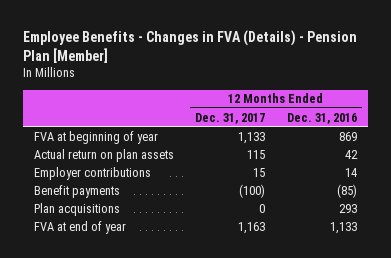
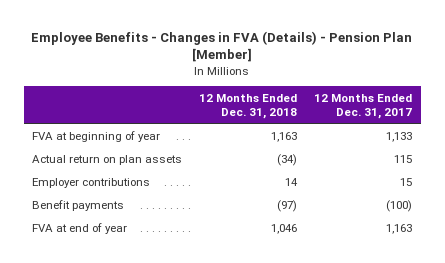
[287,112,358,124] Dec. 31, 2016 -> none
none -> [199,93,298,120] 12 Months Ended Dec. 31, 2018
[33,202,120,216] Plan acquisitions -> none

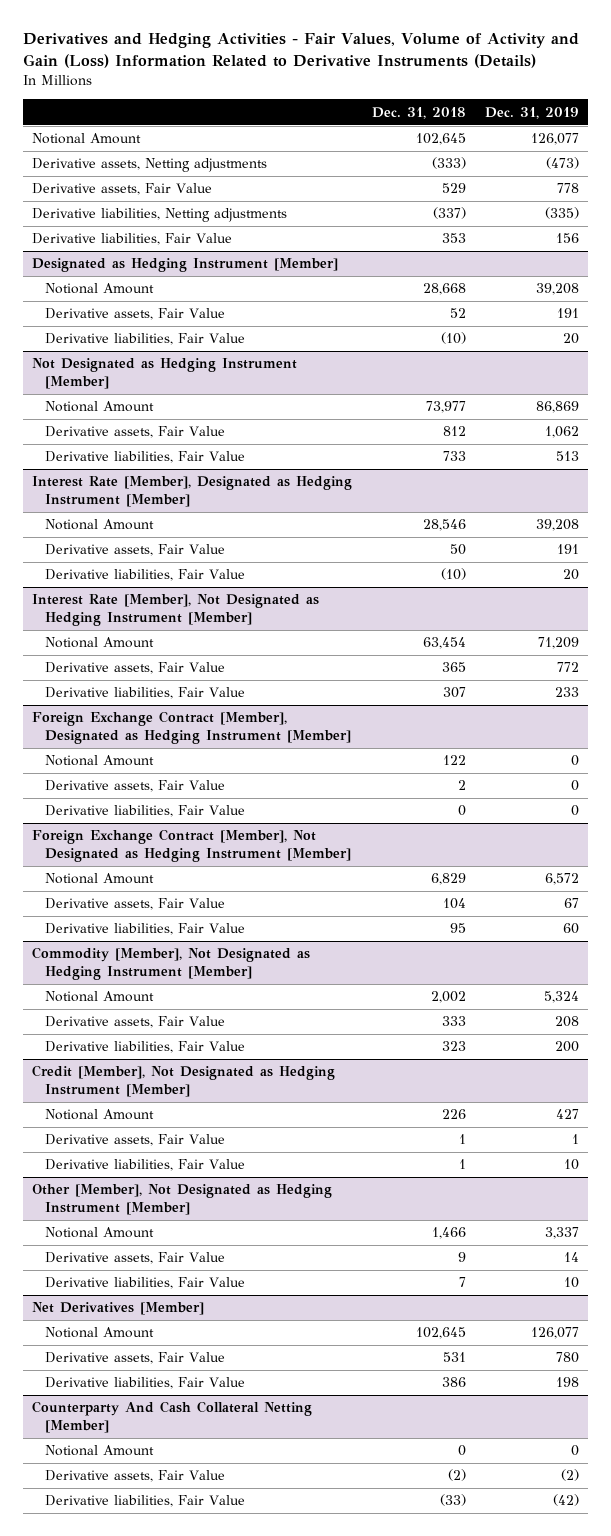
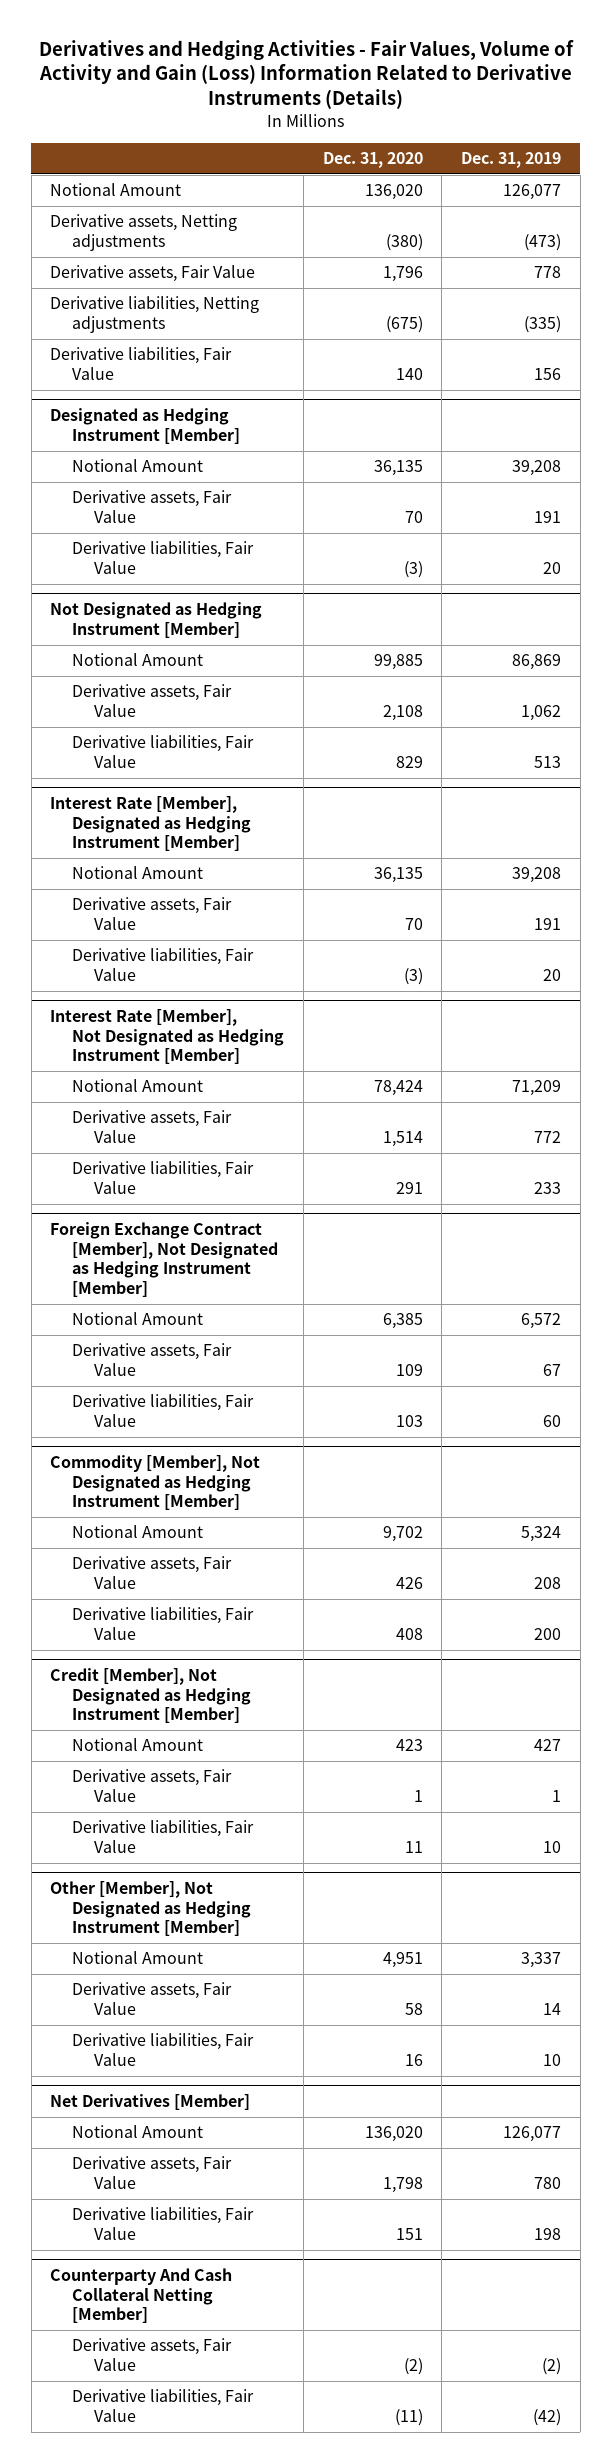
[371,106,466,119] Dec. 31, 2018 -> none
none -> [322,151,423,168] Dec. 31, 2020
[32,711,351,745] Foreign Exchange Contract [Member], Designated as Hedging Instrument [Member] -> none
[44,755,154,767] Notional Amount -> none
[44,780,225,793] Derivative assets, Fair Value -> none
[44,805,245,818] Derivative liabilities, Fair Value -> none
[44,1445,154,1457] Notional Amount -> none

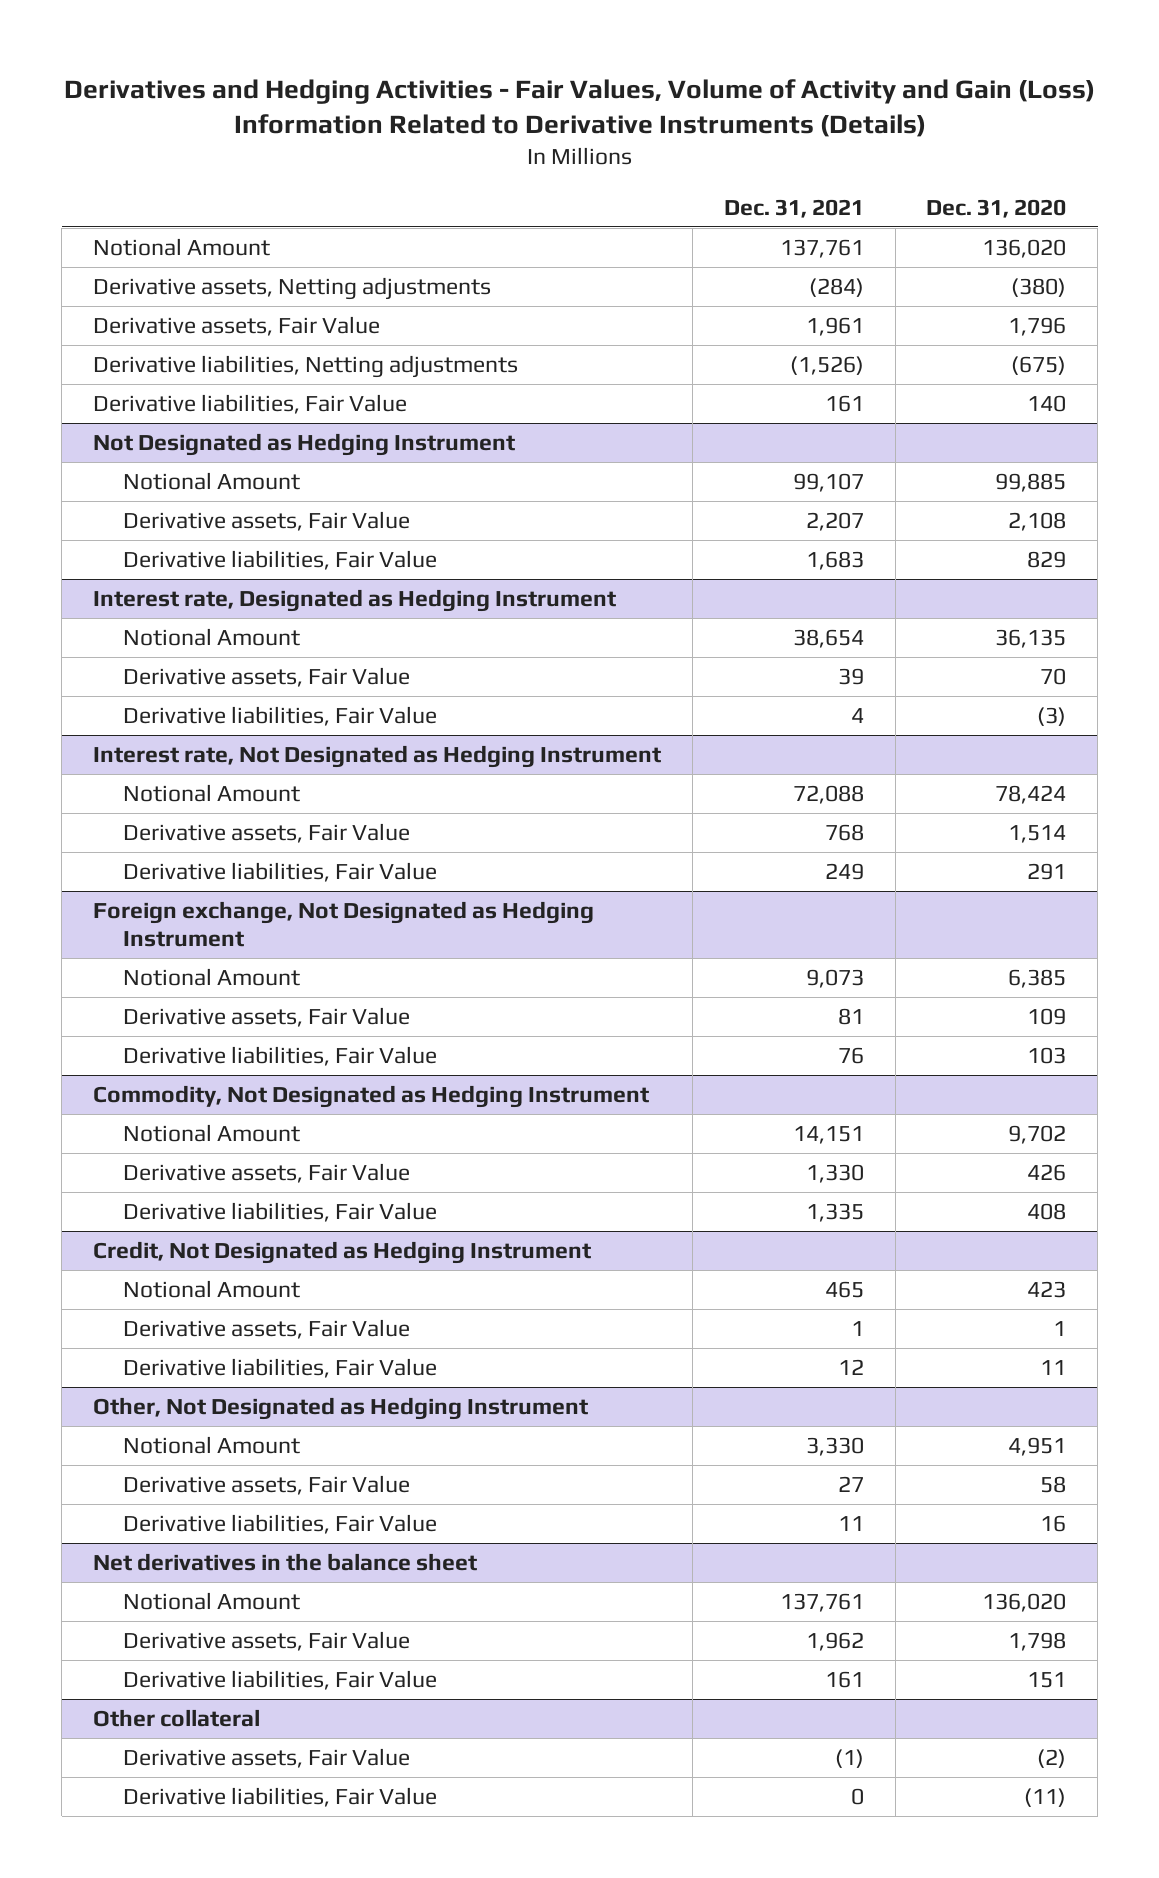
[461,151,562,168] Dec. 31, 2019 -> none
none -> [723,198,864,218] Dec. 31, 2021
[50,408,241,444] Designated as Hedging Instrument [Member] -> none
[72,459,204,473] Notional Amount -> none
[72,490,233,524] Derivative assets, Fair Value -> none
[72,541,255,575] Derivative liabilities, Fair Value -> none
[50,602,263,638] Not Designated as Hedging Instrument [Member] -> [93,433,516,457] Not Designated as Hedging Instrument
[50,796,252,852] Interest Rate [Member], Designated as Hedging Instrument [Member] -> [93,589,617,613] Interest rate, Designated as Hedging Instrument
[50,1009,285,1065] Interest Rate [Member], Not Designated as Hedging Instrument [Member] -> [93,745,662,769] Interest rate, Not Designated as Hedging Instrument
[50,1222,279,1297] Foreign Exchange Contract [Member], Not Designated as Hedging Instrument [Member] -> [93,901,595,948] Foreign exchange, Not Designated as Hedging Instrument
[50,1455,261,1511] Commodity [Member], Not Designated as Hedging Instrument [Member] -> [93,1085,650,1109] Commodity, Not Designated as Hedging Instrument
[50,1668,252,1724] Credit [Member], Not Designated as Hedging Instrument [Member] -> [93,1241,592,1265] Credit, Not Designated as Hedging Instrument
[50,1881,252,1937] Other [Member], Not Designated as Hedging Instrument [Member] -> [93,1397,589,1421] Other, Not Designated as Hedging Instrument
[50,2094,251,2111] Net Derivatives [Member] -> [93,1553,478,1572] Net derivatives in the balance sheet
[50,2268,233,2324] Counterparty And Cash Collateral Netting [Member] -> [93,1709,261,1728] Other collateral

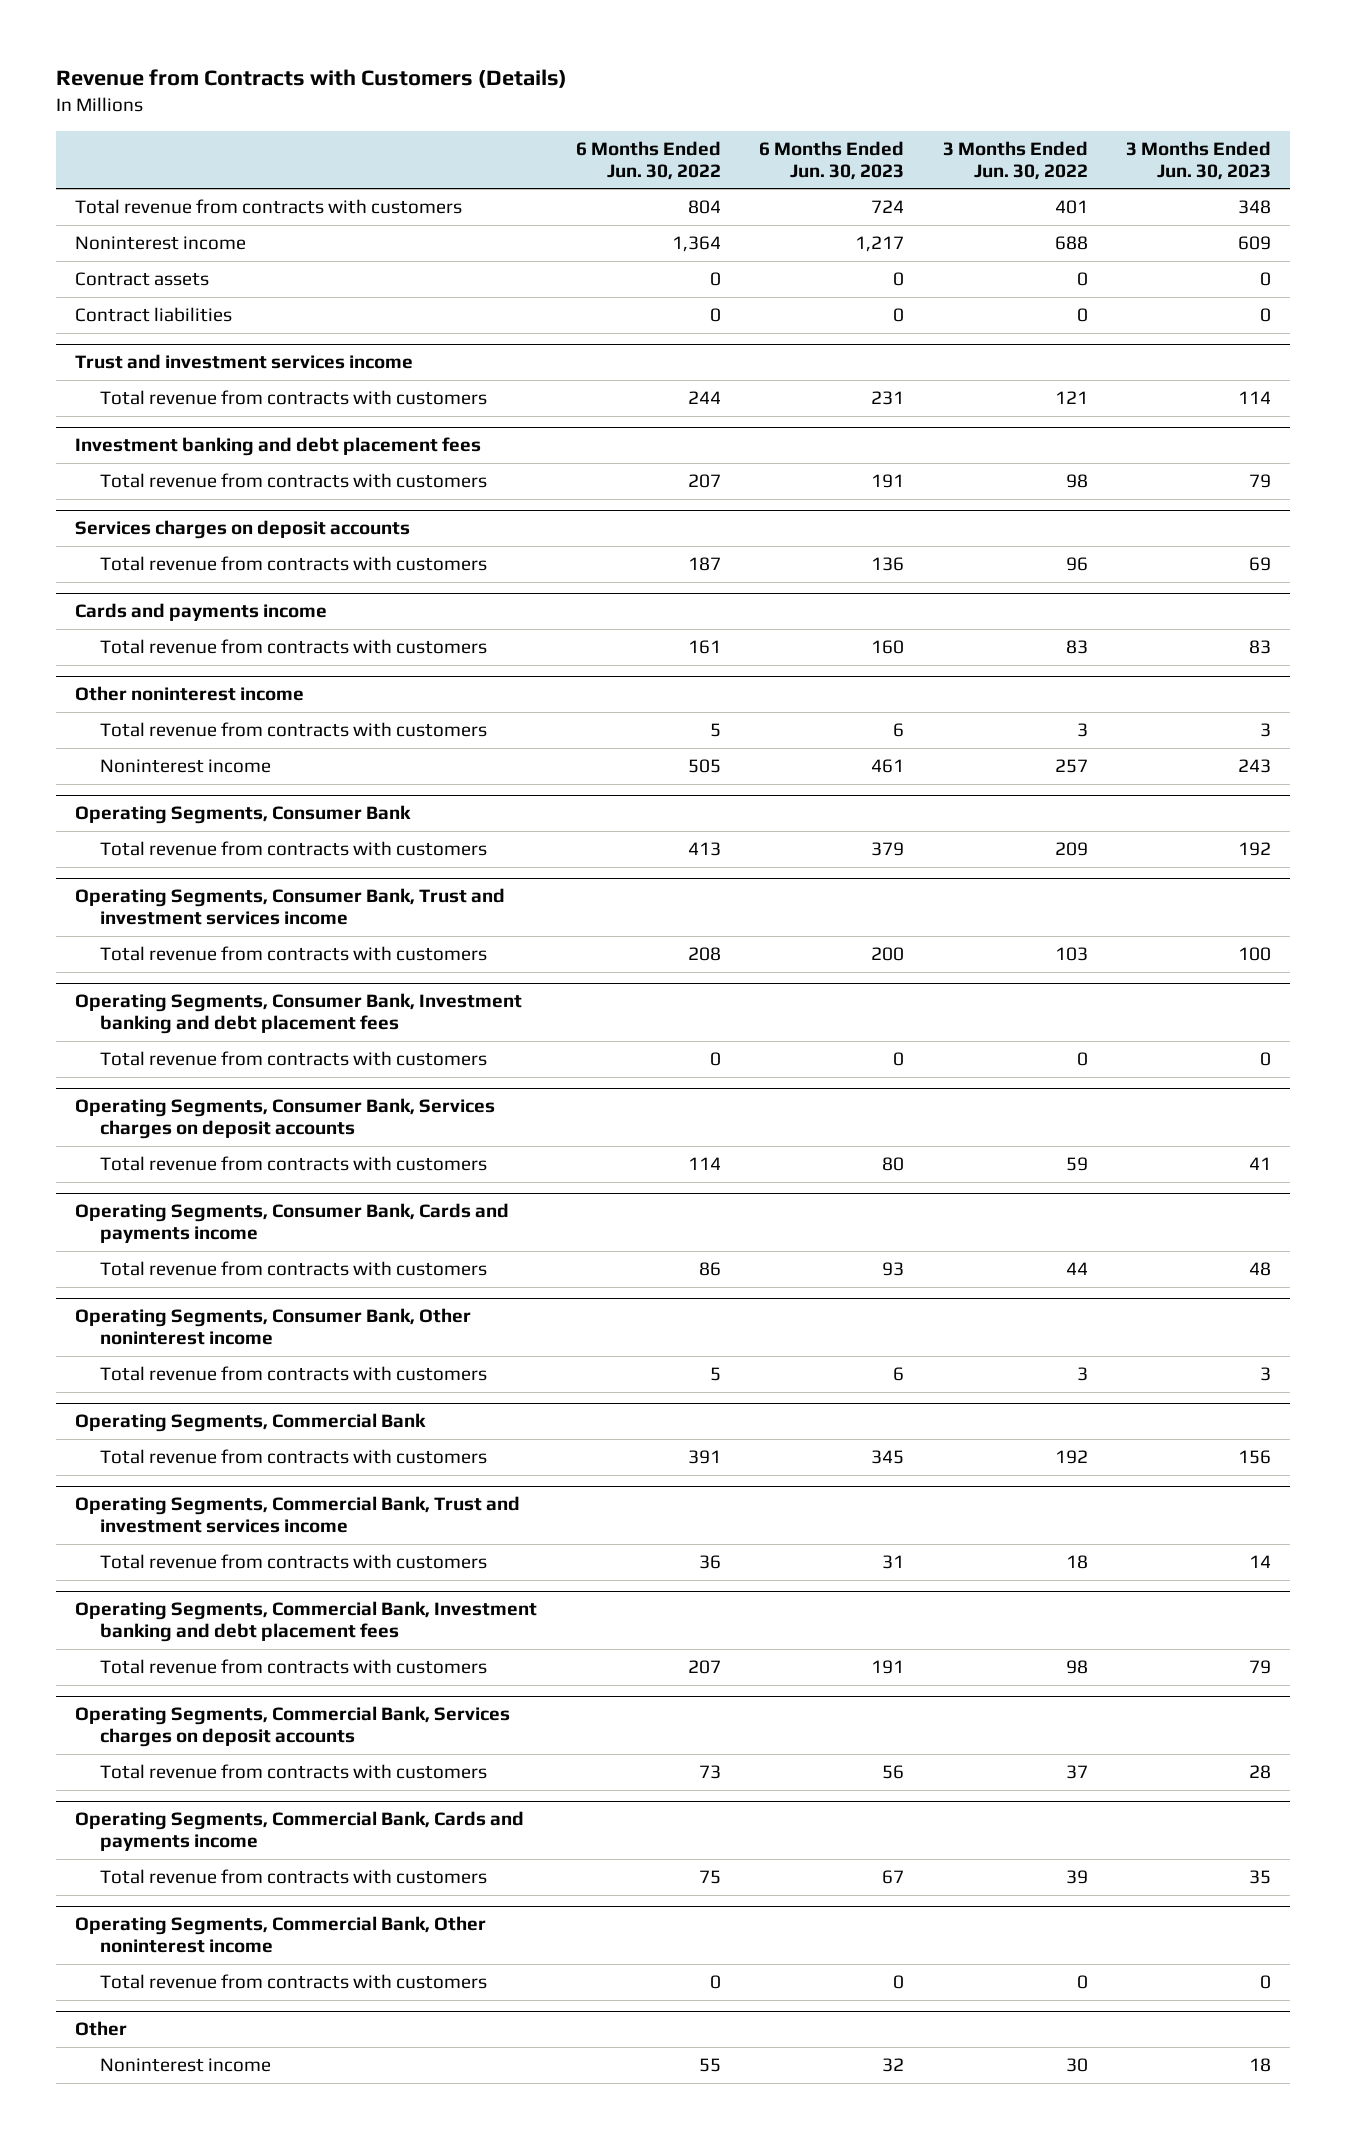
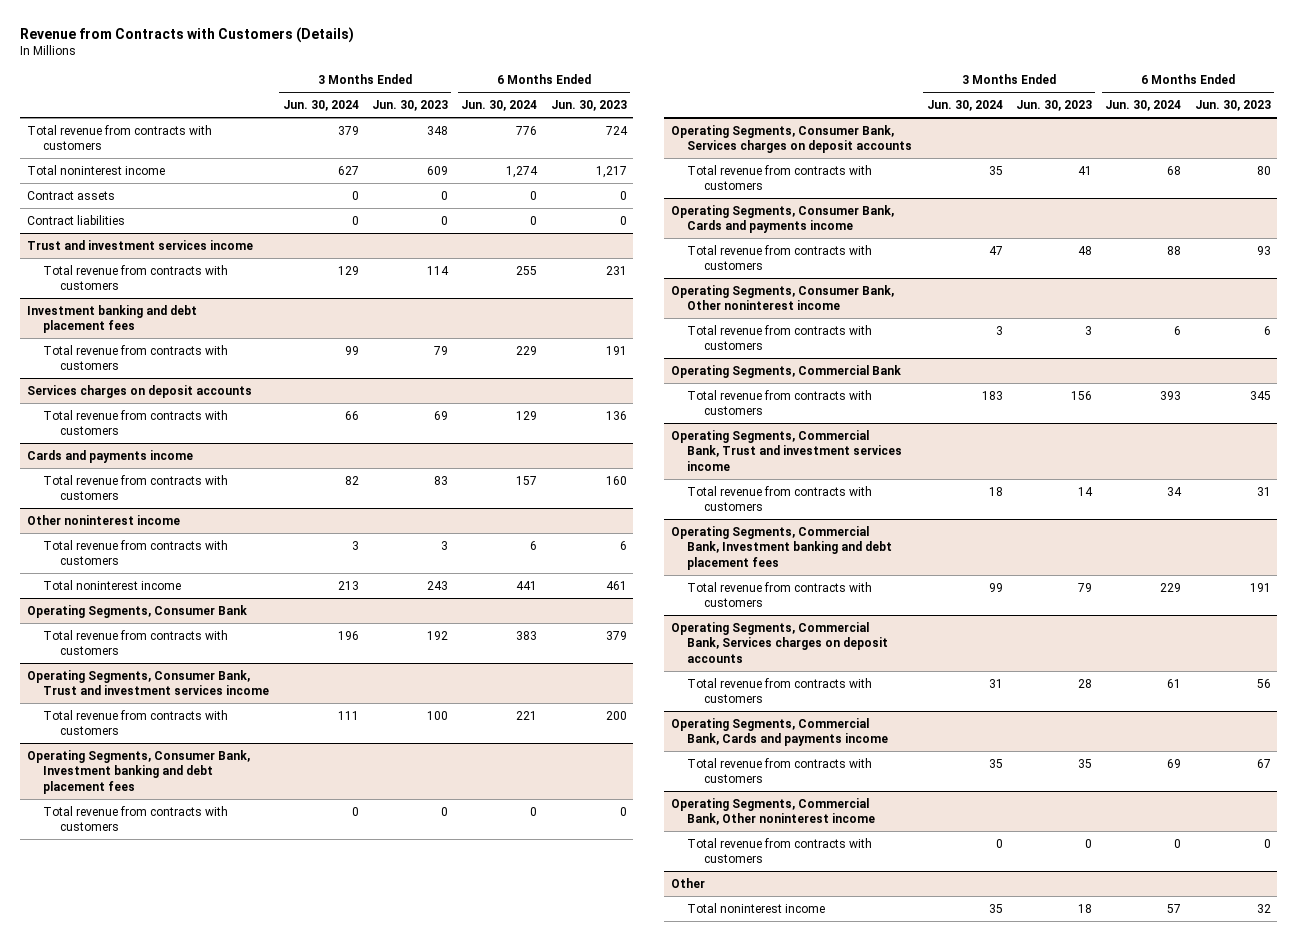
[575,140,721,180] 6 Months Ended Jun. 30, 2022 -> none
[942,140,1088,180] 3 Months Ended Jun. 30, 2022 -> none
none -> [282,100,359,112] Jun. 30, 2024
none -> [461,100,538,112] Jun. 30, 2024
[75,236,247,251] Noninterest income -> [26,164,165,175] Total noninterest income
[99,759,271,774] Noninterest income -> [43,579,182,590] Total noninterest income
[99,2058,271,2073] Noninterest income -> [687,902,826,913] Total noninterest income

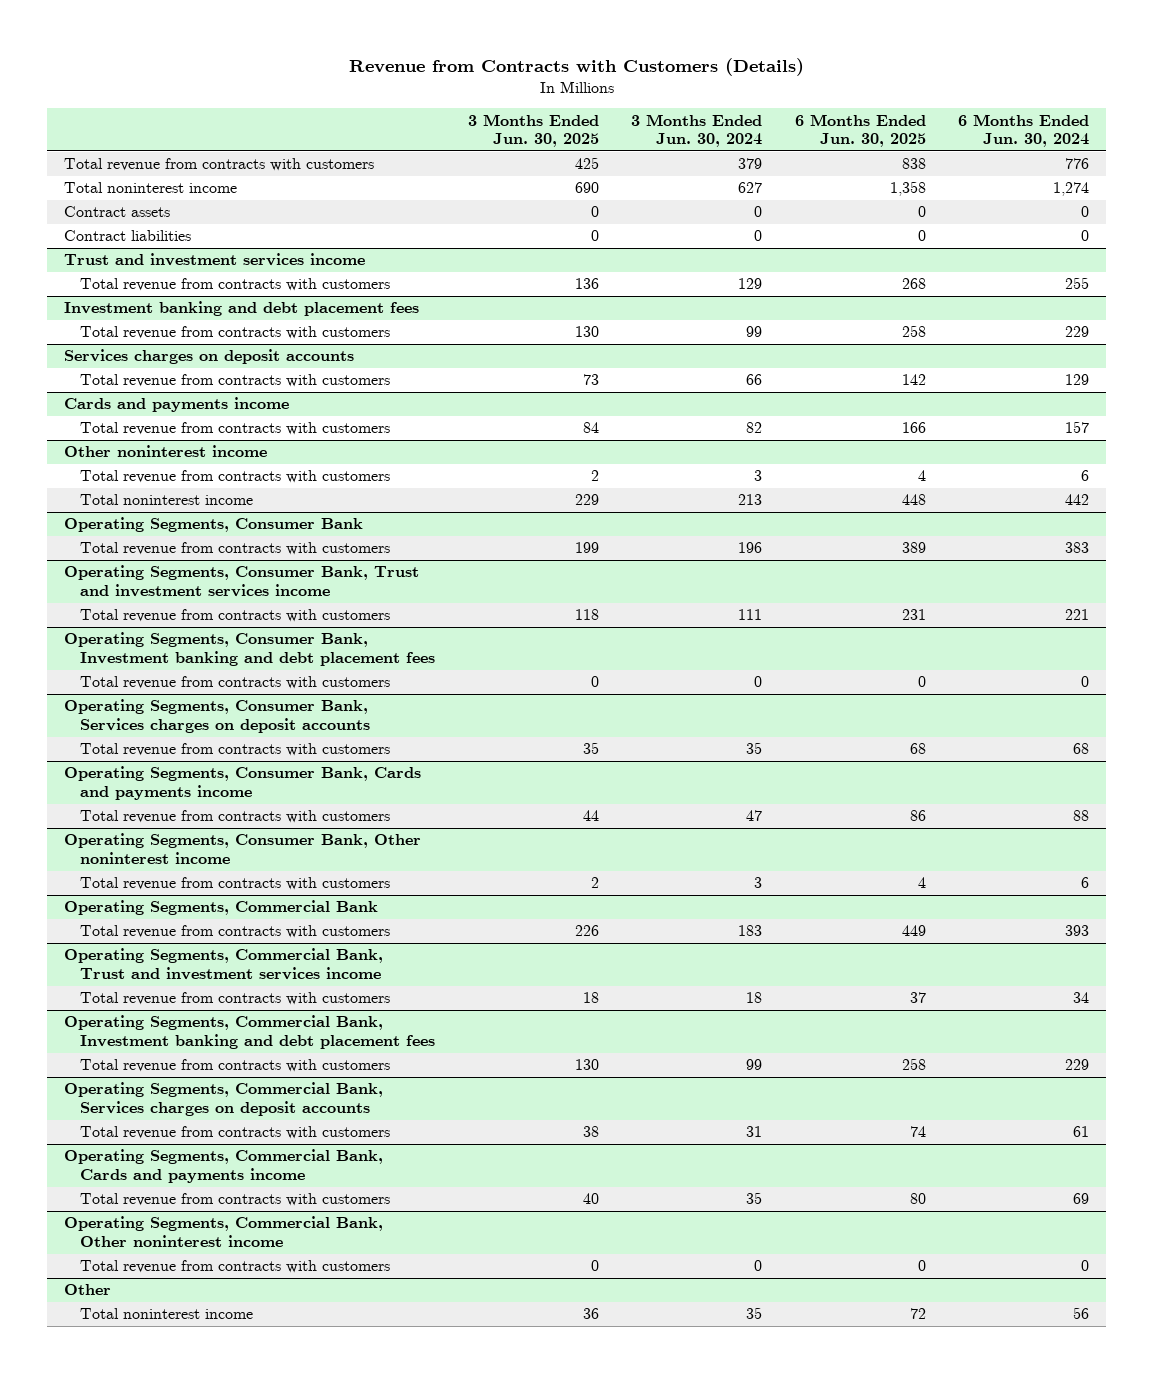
[371,100,448,112] Jun. 30, 2023 -> none
[550,100,627,112] Jun. 30, 2023 -> none
none -> [467,113,599,148] 3 Months Ended Jun. 30, 2025
none -> [794,113,926,148] 6 Months Ended Jun. 30, 2025
[516,580,538,590] 441 -> [1065,494,1090,506] 442
[1167,903,1182,913] 57 -> [1073,1307,1090,1320] 56

